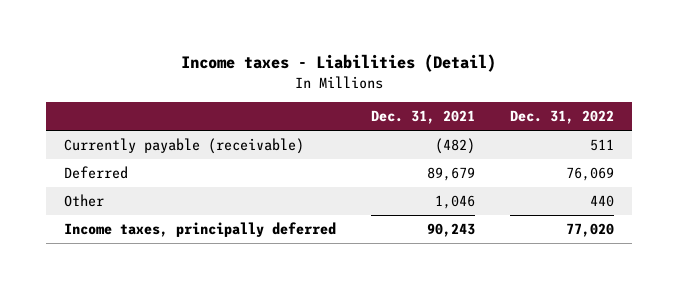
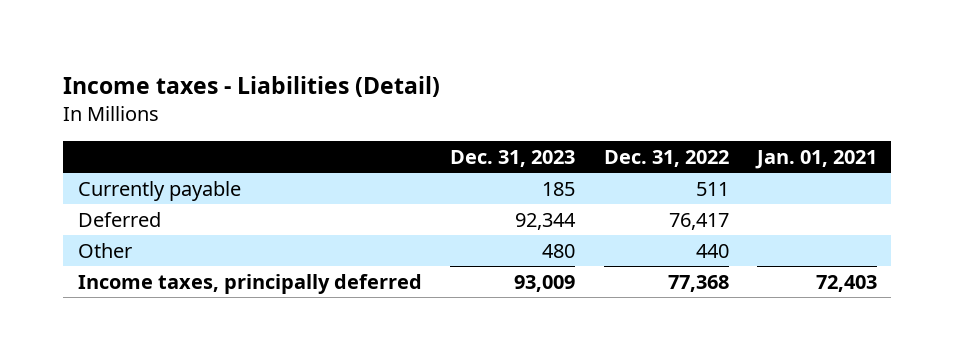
[370,110,475,125] Dec. 31, 2021 -> none
none -> [450,149,576,167] Dec. 31, 2023
none -> [755,149,878,169] Jan. 01, 2021
[63,138,304,155] Currently payable (receivable) -> [77,180,241,201] Currently payable
[566,167,615,182] 76,069 -> [668,212,729,230] 76,417
[566,223,615,238] 77,020 -> [667,274,729,292] 77,368

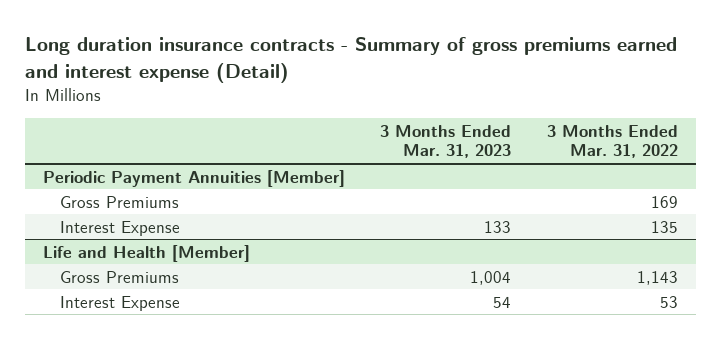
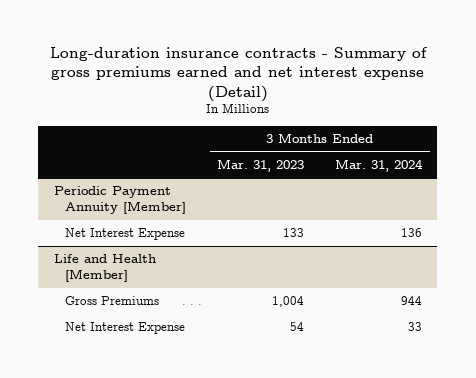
[25,37,678,83] Long duration insurance contracts - Summary of gross premiums earned and interest expense (Detail) -> [49,46,428,102] Long-duration insurance contracts - Summary of gross premiums earned and net interest expense (Detail)
[546,124,678,159] 3 Months Ended Mar. 31, 2022 -> none
none -> [335,158,424,172] Mar. 31, 2024
[60,195,180,208] Gross Premiums -> none
[42,169,345,187] Periodic Payment Annuities [Member] -> [53,186,187,215] Periodic Payment Annuity [Member]
[60,220,181,236] Interest Expense -> [65,228,186,241] Net Interest Expense
[60,295,181,311] Interest Expense -> [65,322,186,335] Net Interest Expense

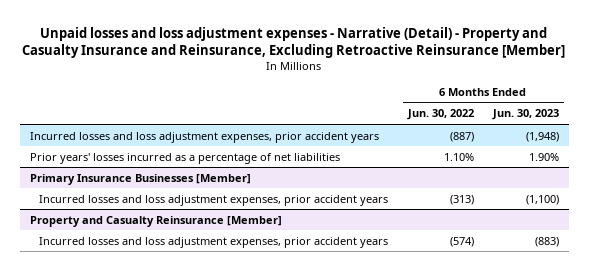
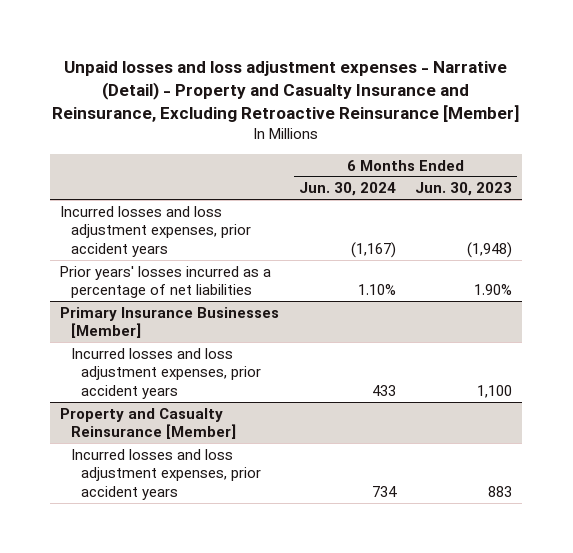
[406,109,474,121] Jun. 30, 2022 -> none
none -> [298,182,396,197] Jun. 30, 2024
[525,194,559,205] (1,100) -> [477,384,513,398] 1,100
[534,236,559,247] (883) -> [488,485,513,497] 883

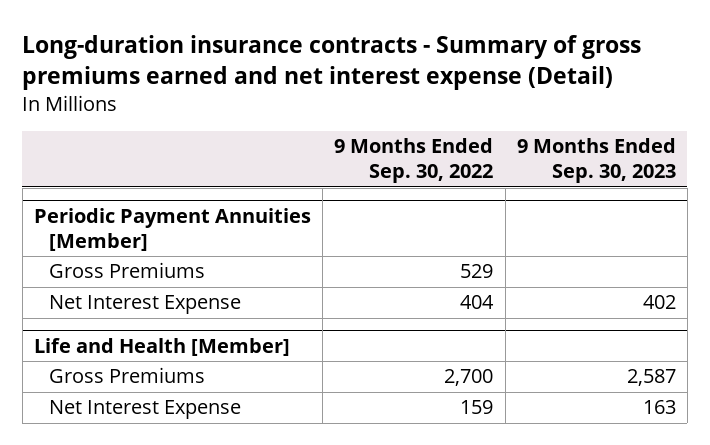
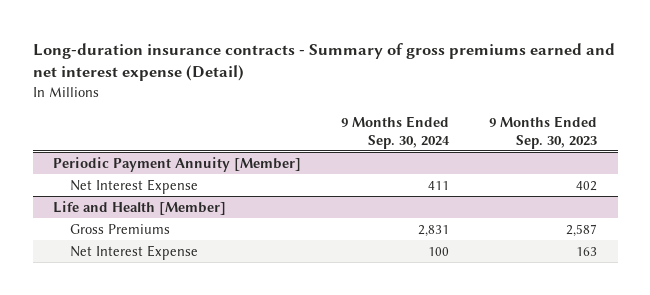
[334,138,494,184] 9 Months Ended Sep. 30, 2022 -> none
none -> [341,115,451,149] 9 Months Ended Sep. 30, 2024
[48,262,205,279] Gross Premiums -> none
[34,207,312,251] Periodic Payment Annuities [Member] -> [52,156,301,172] Periodic Payment Annuity [Member]

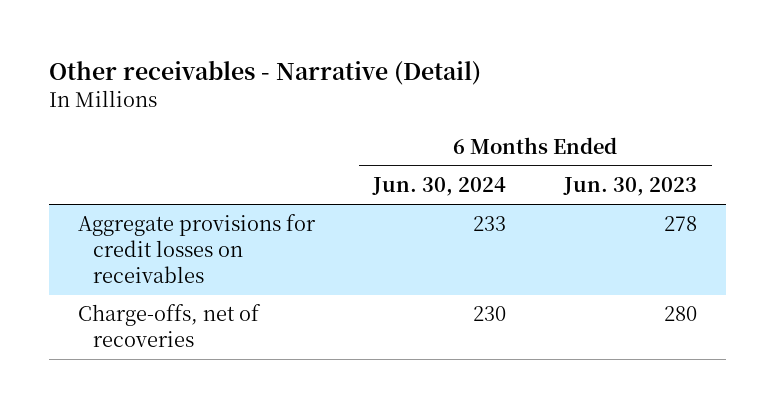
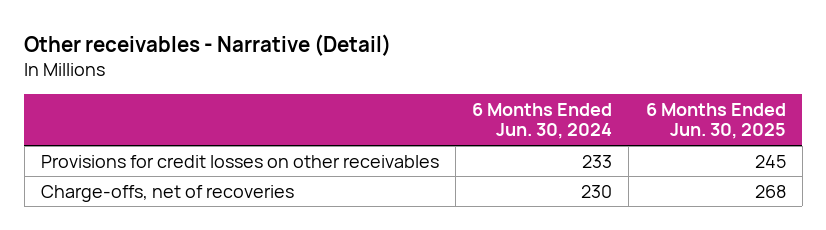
[563,177,698,197] Jun. 30, 2023 -> none
none -> [645,102,786,140] 6 Months Ended Jun. 30, 2025
[78,214,317,283] Aggregate provisions for credit losses on receivables -> [40,154,439,168] Provisions for credit losses on other receivables

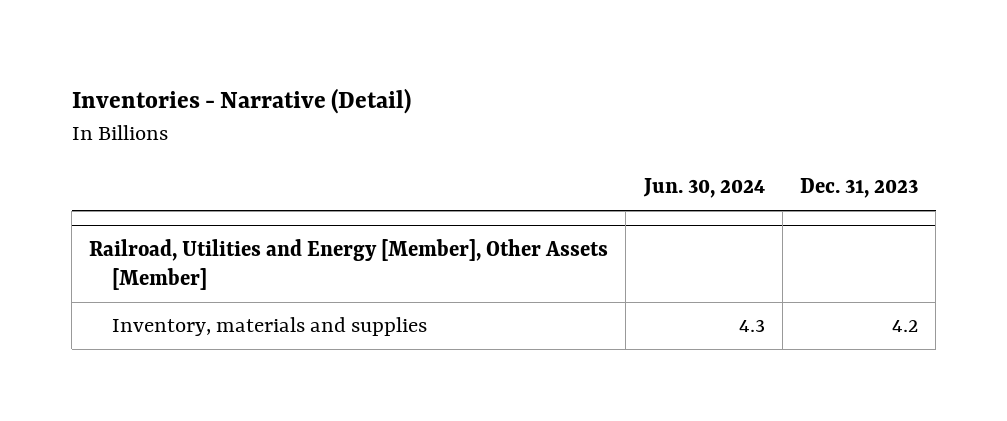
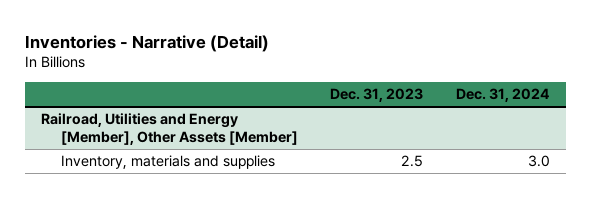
[642,178,765,199] Jun. 30, 2024 -> none
none -> [455,88,550,103] Dec. 31, 2024
[891,320,918,333] 4.2 -> [401,155,424,168] 2.5

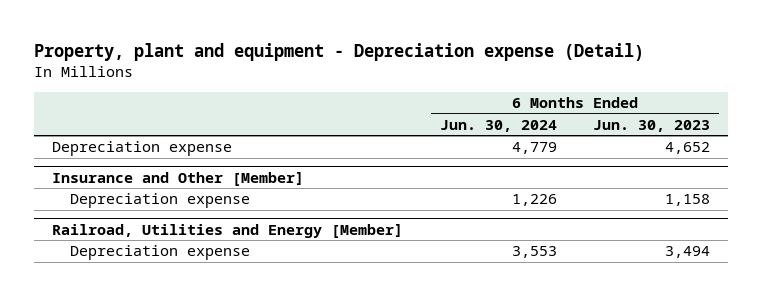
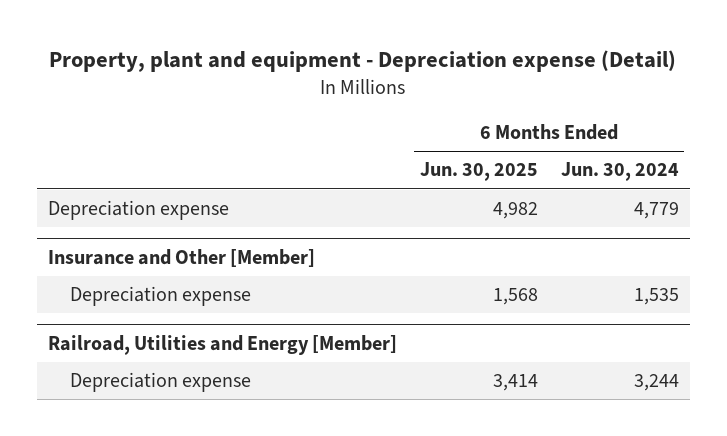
[593,120,711,133] Jun. 30, 2023 -> none
none -> [419,162,538,182] Jun. 30, 2025
[511,194,557,207] 1,226 -> [633,288,679,306] 1,535
[511,246,557,259] 3,553 -> [633,374,679,392] 3,244

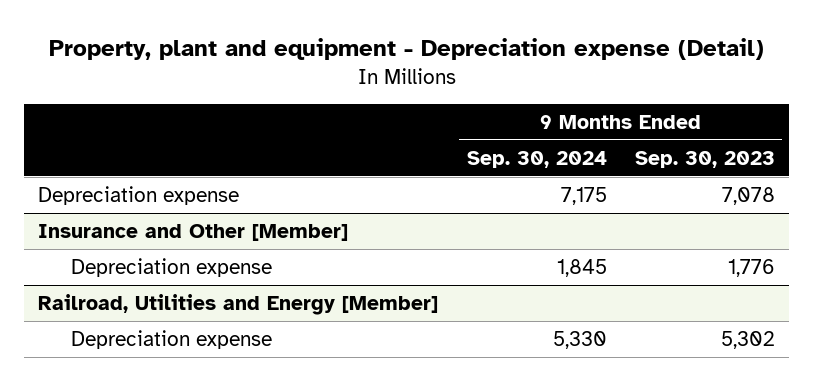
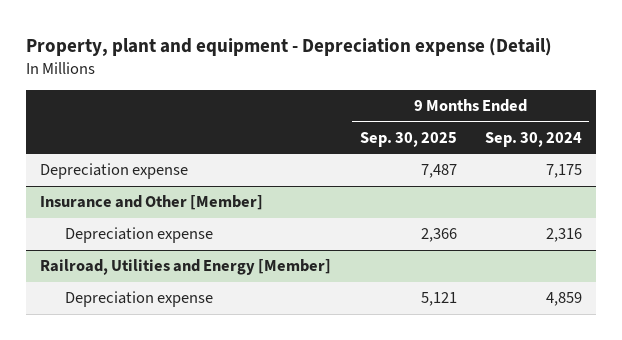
[634,150,775,168] Sep. 30, 2023 -> none
none -> [359,132,457,148] Sep. 30, 2025
[556,258,607,277] 1,845 -> [545,228,582,243] 2,316
[552,330,607,349] 5,330 -> [545,292,582,307] 4,859

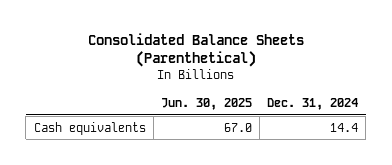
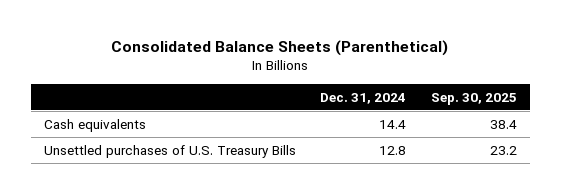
[160,98,252,111] Jun. 30, 2025 -> none
none -> [431,92,518,105] Sep. 30, 2025
none -> [43,144,296,158] Unsettled purchases of U.S. Treasury Bills

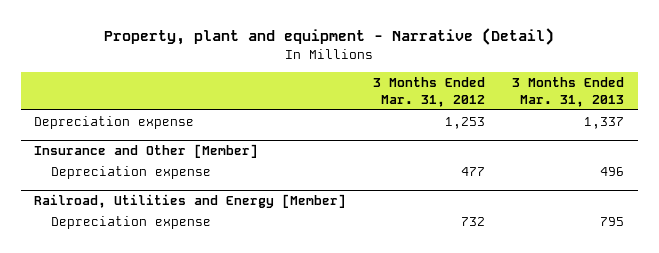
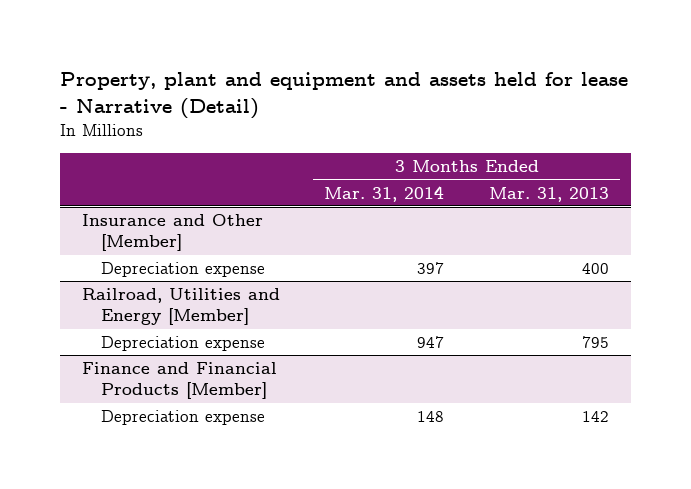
[104,28,555,46] Property, plant and equipment - Narrative (Detail) -> [59,72,628,119] Property, plant and equipment and assets held for lease - Narrative (Detail)
[373,77,486,107] 3 Months Ended Mar. 31, 2012 -> none
none -> [324,185,445,202] Mar. 31, 2014
[34,116,195,130] Depreciation expense -> none
[600,167,625,177] 496 -> [581,263,609,275] 400
none -> [81,362,277,400] Finance and Financial Products [Member]
none -> [100,410,265,426] Depreciation expense

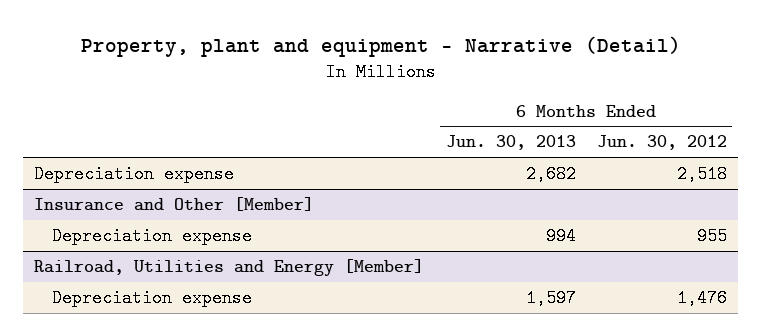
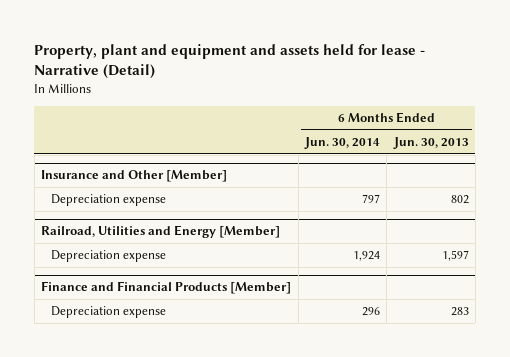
[80,36,681,58] Property, plant and equipment - Narrative (Detail) -> [34,43,426,79] Property, plant and equipment and assets held for lease - Narrative (Detail)
[597,135,728,151] Jun. 30, 2012 -> none
none -> [303,137,380,150] Jun. 30, 2014
[34,165,235,184] Depreciation expense -> none
[545,227,576,246] 994 -> [450,195,469,205] 802
none -> [41,281,292,295] Finance and Financial Products [Member]
none -> [50,306,166,319] Depreciation expense

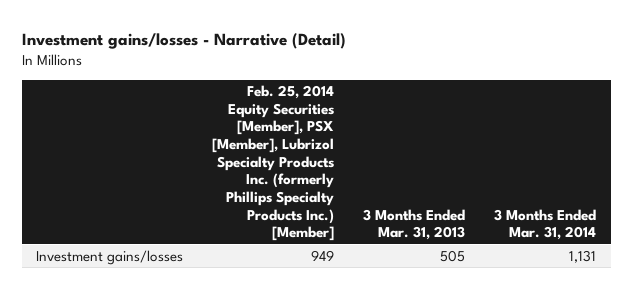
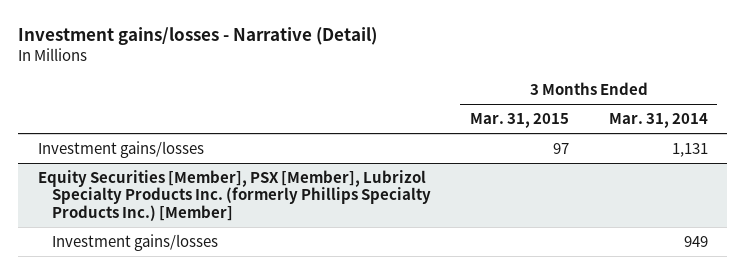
[212,84,335,242] Feb. 25, 2014 Equity Securities [Member], PSX [Member], Lubrizol Specialty Products Inc. (formerly Phillips Specialty Products Inc.) [Member] -> none
[363,208,466,241] 3 Months Ended Mar. 31, 2013 -> none
none -> [470,113,570,129] Mar. 31, 2015
none -> [37,169,431,221] Equity Securities [Member], PSX [Member], Lubrizol Specialty Products Inc. (formerly Phillips Specialty Products Inc.) [Member]
none -> [51,233,218,251] Investment gains/losses

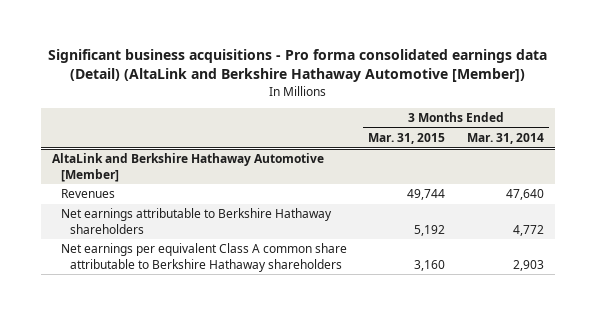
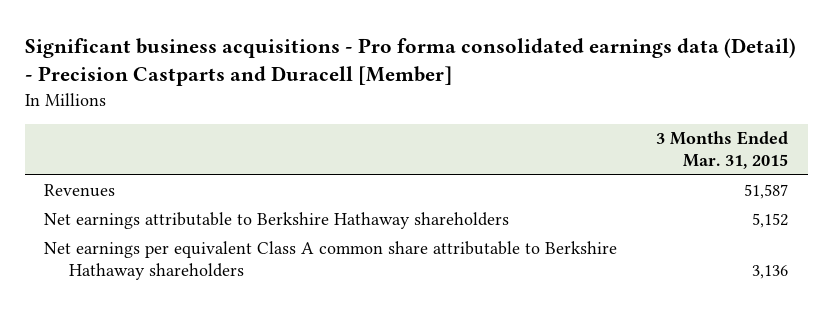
[47,48,547,82] Significant business acquisitions - Pro forma consolidated earnings data (Detail) (AltaLink and Berkshire Hathaway Automotive [Member]) -> [24,37,796,86] Significant business acquisitions - Pro forma consolidated earnings data (Detail) - Precision Castparts and Duracell [Member]
[466,133,544,145] Mar. 31, 2014 -> none
[51,153,324,182] AltaLink and Berkshire Hathaway Automotive [Member] -> none
[407,189,446,201] 49,744 -> [744,184,789,200] 51,587
[414,224,446,236] 5,192 -> [752,213,789,229] 5,152
[414,259,446,271] 3,160 -> [752,265,789,280] 3,136

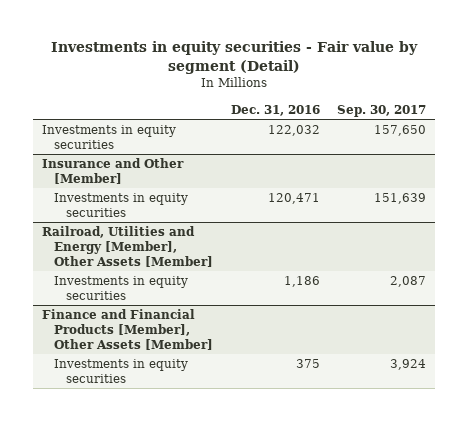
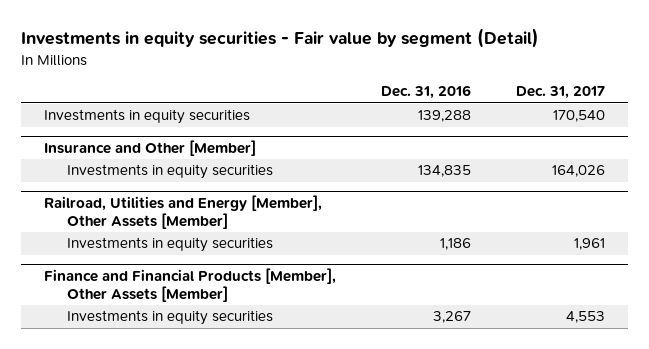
[337,104,427,117] Sep. 30, 2017 -> none
none -> [516,86,606,100] Dec. 31, 2017
[267,125,320,137] 122,032 -> [417,110,471,123] 139,288
[267,193,320,205] 120,471 -> [417,165,471,178] 134,835
[295,359,320,369] 375 -> [432,311,471,324] 3,267

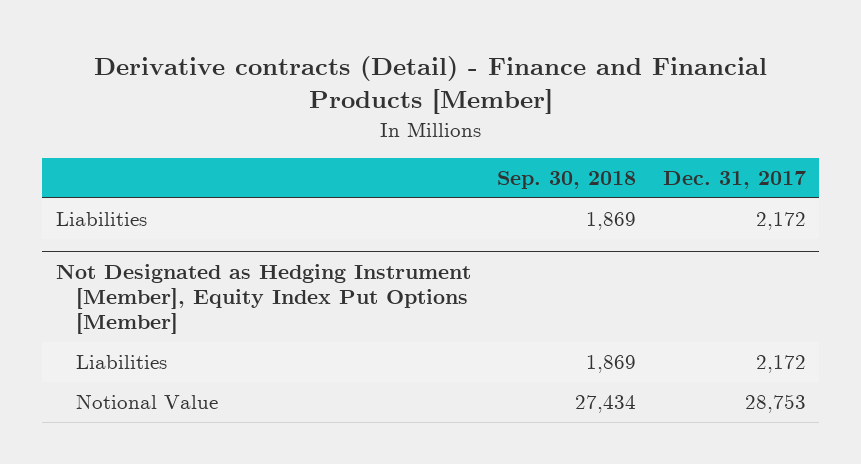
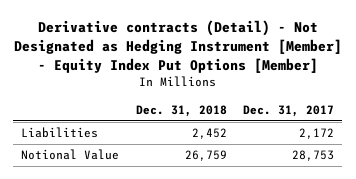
[93,56,767,115] Derivative contracts (Detail) - Finance and Financial Products [Member] -> [13,20,342,73] Derivative contracts (Detail) - Not Designated as Hedging Instrument [Member] - Equity Index Put Options [Member]
[497,171,637,190] Sep. 30, 2018 -> none
none -> [135,104,227,117] Dec. 31, 2018
[55,263,471,335] Not Designated as Hedging Instrument [Member], Equity Index Put Options [Member] -> none
[76,355,168,370] Liabilities -> none

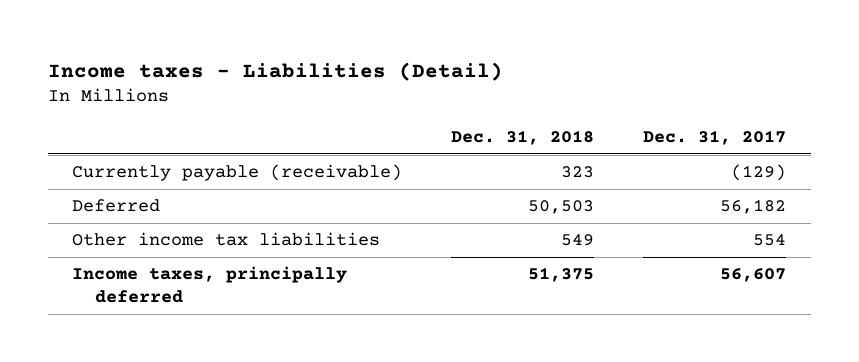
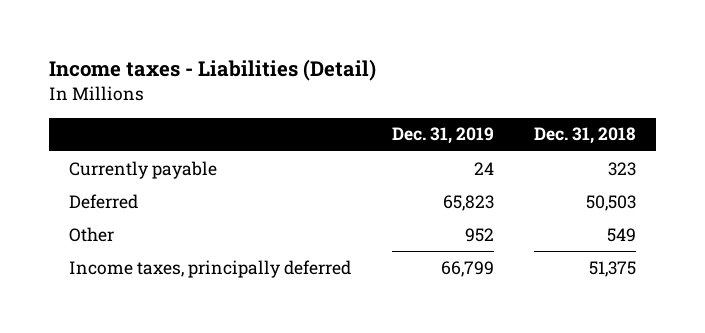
[643,130,787,146] Dec. 31, 2017 -> none
none -> [391,127,494,145] Dec. 31, 2019
[72,164,403,182] Currently payable (receivable) -> [69,160,218,179] Currently payable
[72,232,381,247] Other income tax liabilities -> [69,226,115,242] Other

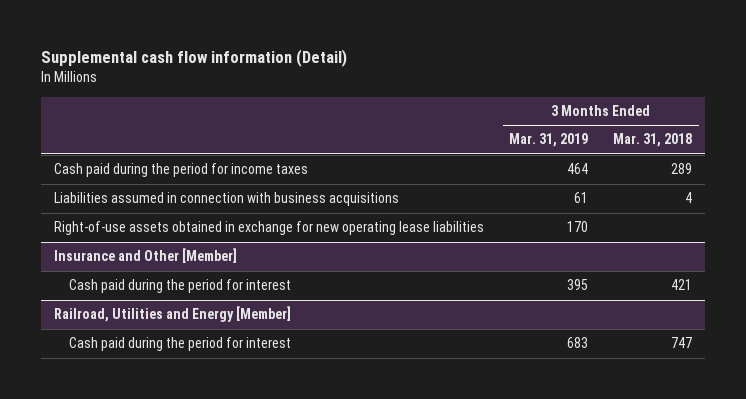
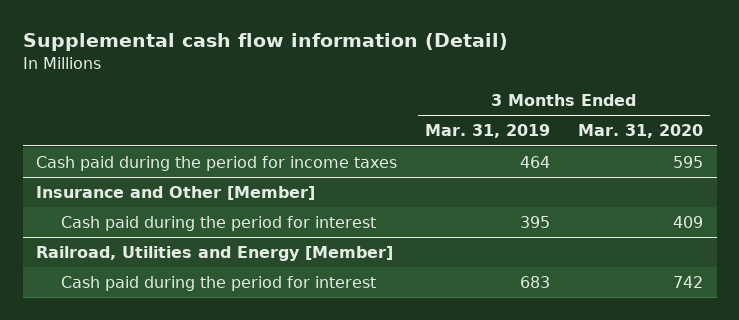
[613,133,693,148] Mar. 31, 2018 -> none
none -> [577,124,703,139] Mar. 31, 2020
[53,192,399,207] Liabilities assumed in connection with business acquisitions -> none
[53,221,484,236] Right-of-use assets obtained in exchange for new operating lease liabilities -> none

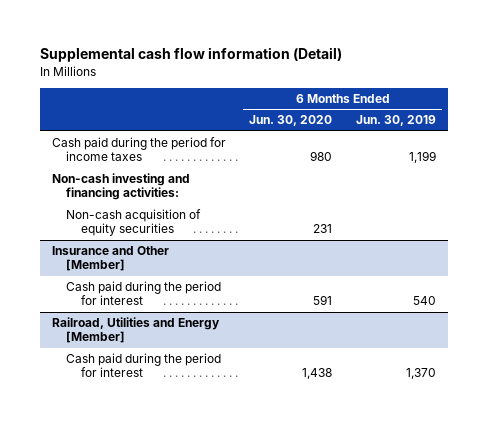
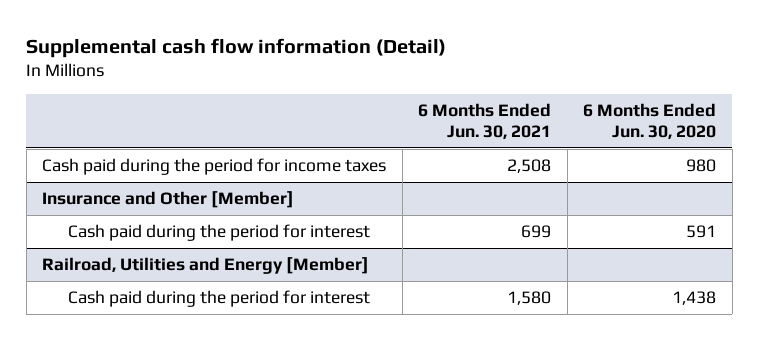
[355,115,436,127] Jun. 30, 2019 -> none
none -> [418,103,552,139] 6 Months Ended Jun. 30, 2021
[51,173,190,201] Non-cash investing and financing activities: -> none
[66,209,202,237] Non-cash acquisition of equity securities -> none

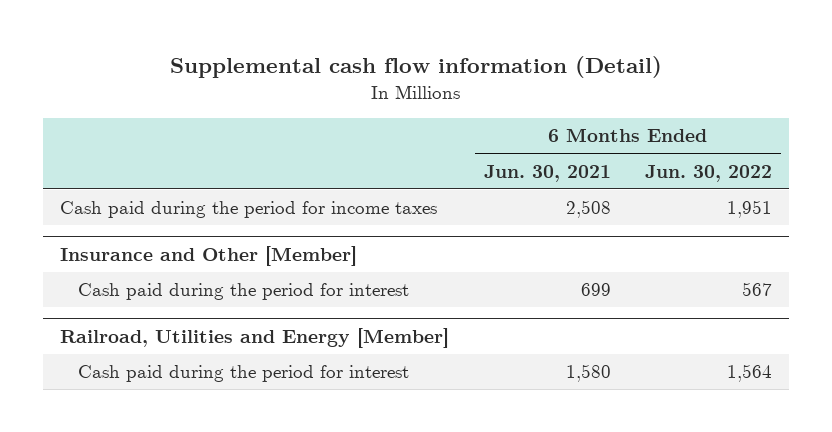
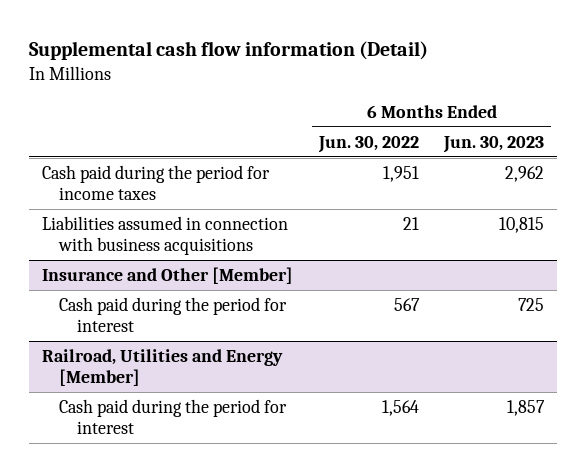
[483,164,611,182] Jun. 30, 2021 -> none
none -> [443,135,545,153] Jun. 30, 2023
none -> [42,215,289,255] Liabilities assumed in connection with business acquisitions

